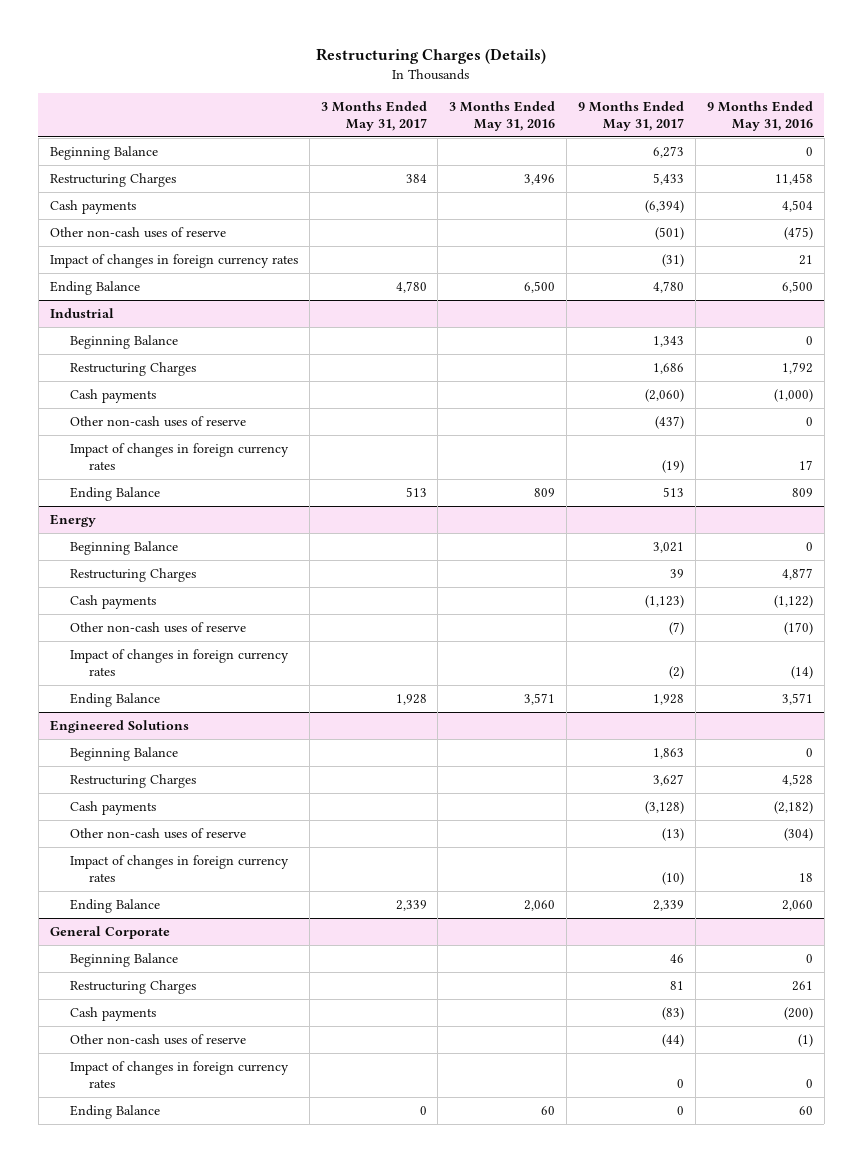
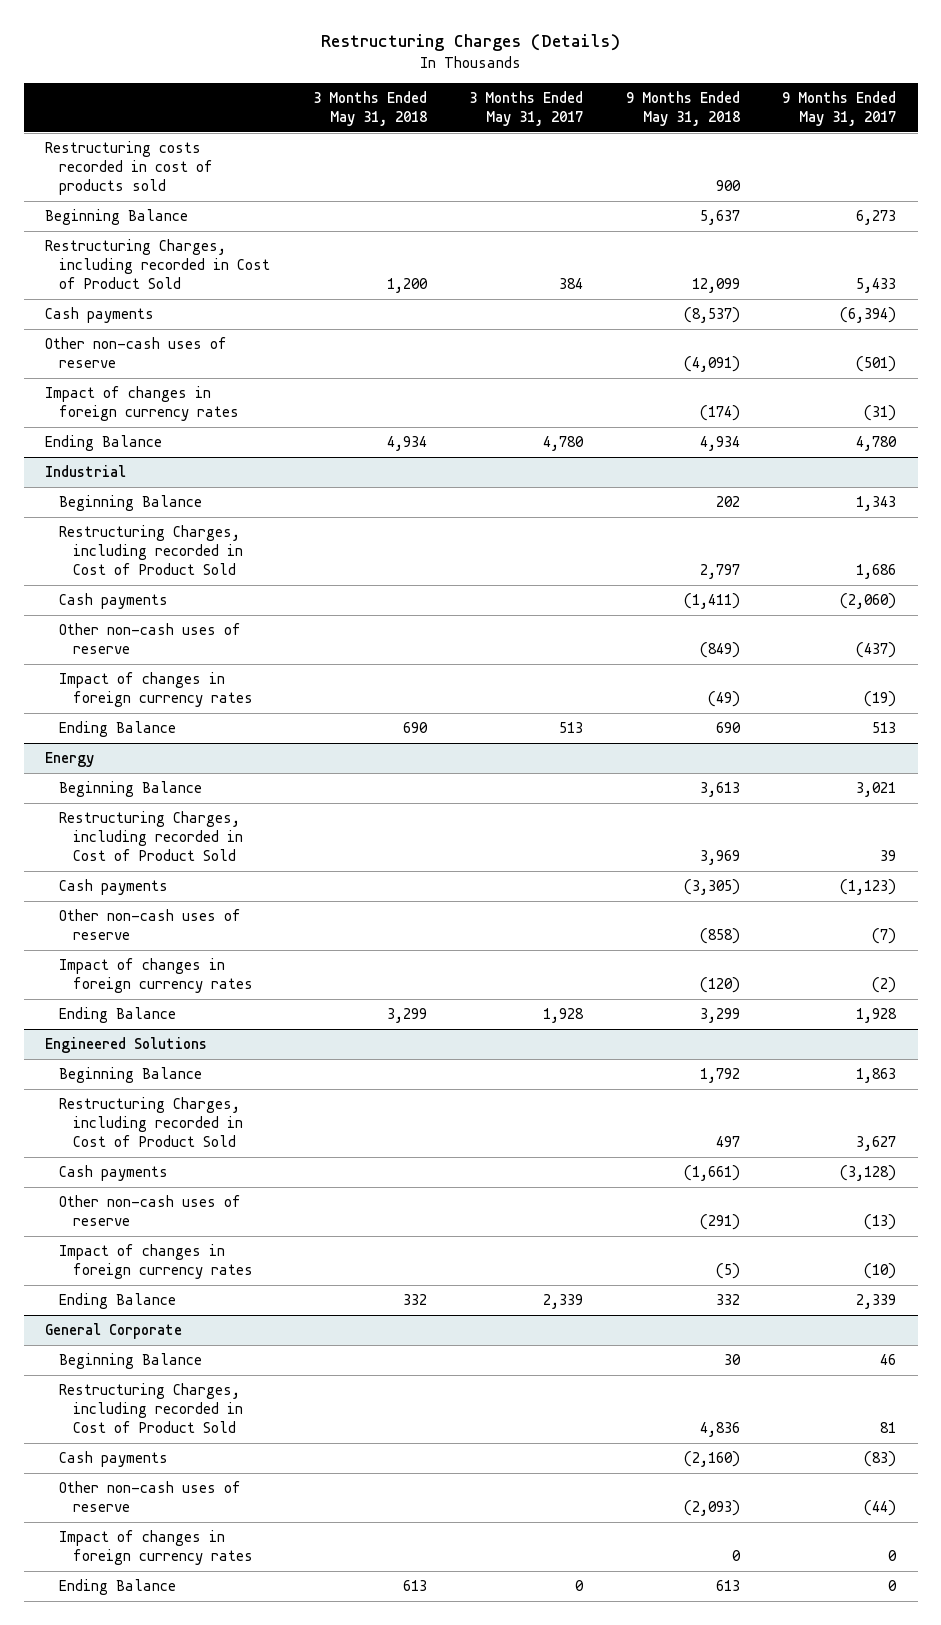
[449,100,556,132] 3 Months Ended May 31, 2016 -> none
[706,100,813,132] 9 Months Ended May 31, 2016 -> none
none -> [312,91,427,126] 3 Months Ended May 31, 2018
none -> [625,91,740,126] 9 Months Ended May 31, 2018
none -> [45,141,213,195] Restructuring costs recorded in cost of products sold
[49,172,176,187] Restructuring Charges -> [45,239,270,289] Restructuring Charges, including recorded in Cost of Product Sold
[69,361,196,376] Restructuring Charges -> [58,525,243,575] Restructuring Charges, including recorded in Cost of Product Sold
[69,567,196,582] Restructuring Charges -> none
none -> [58,811,243,861] Restructuring Charges, including recorded in Cost of Product Sold
[69,773,196,788] Restructuring Charges -> [58,1097,243,1147] Restructuring Charges, including recorded in Cost of Product Sold
[69,979,196,994] Restructuring Charges -> none
none -> [58,1383,243,1433] Restructuring Charges, including recorded in Cost of Product Sold

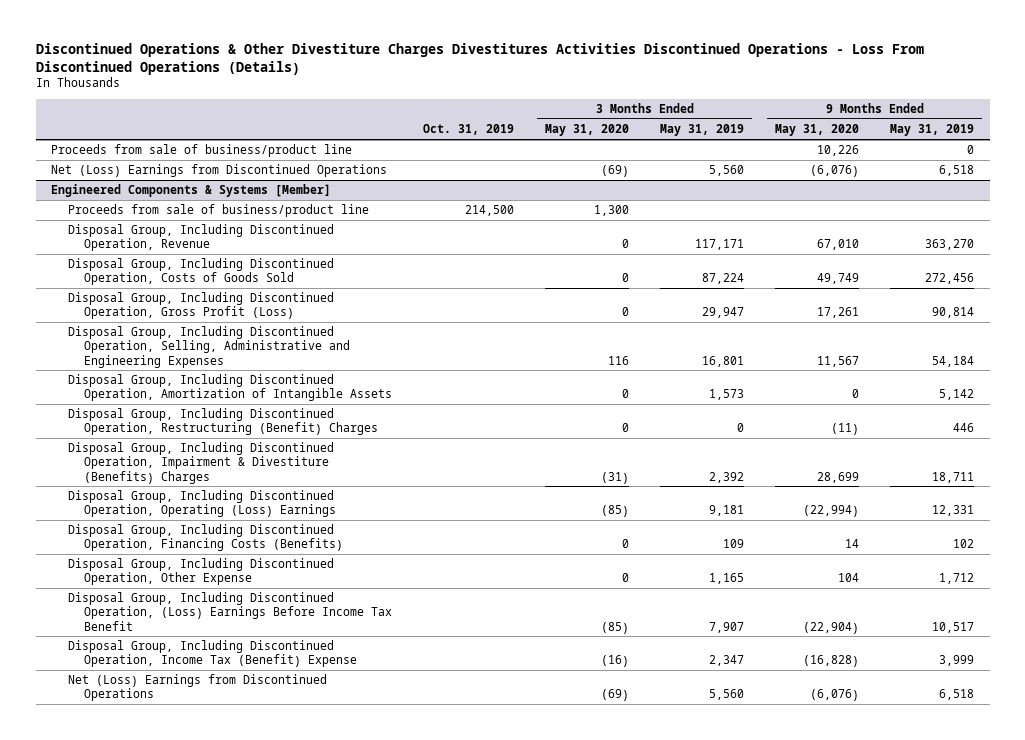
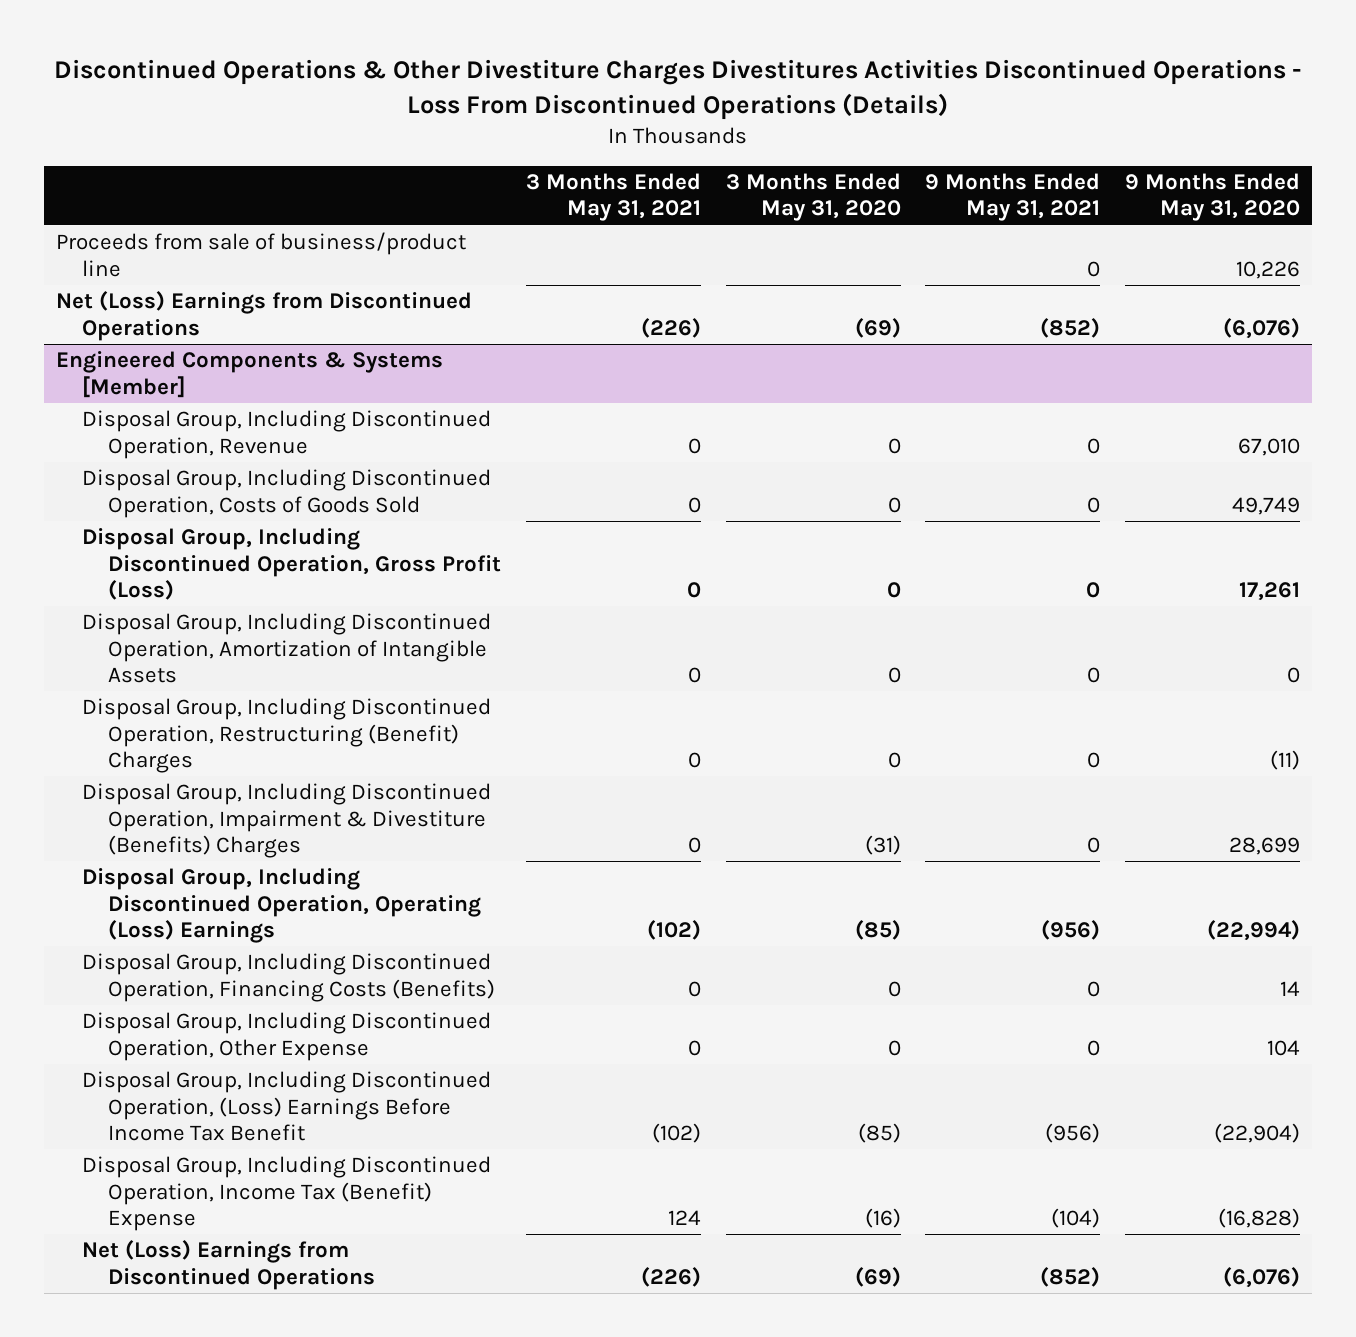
[423,124,515,136] Oct. 31, 2019 -> none
[660,124,745,137] May 31, 2019 -> none
[890,124,975,137] May 31, 2019 -> none
none -> [526,173,702,222] 3 Months Ended May 31, 2021
none -> [925,173,1101,222] 9 Months Ended May 31, 2021
[67,204,369,218] Proceeds from sale of business/product line -> none
[67,326,350,368] Disposal Group, Including Discontinued Operation, Selling, Administrative and Engineering Expenses -> none

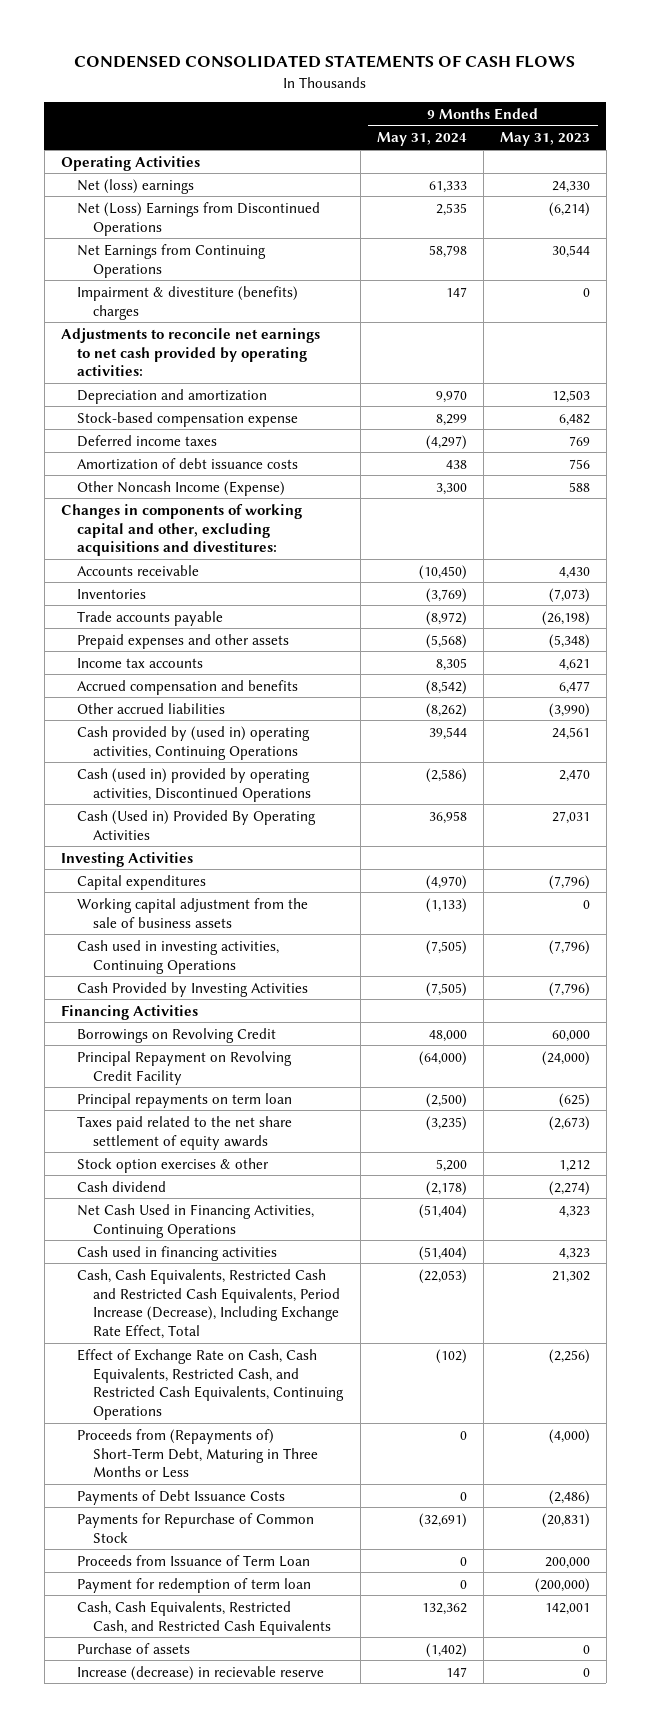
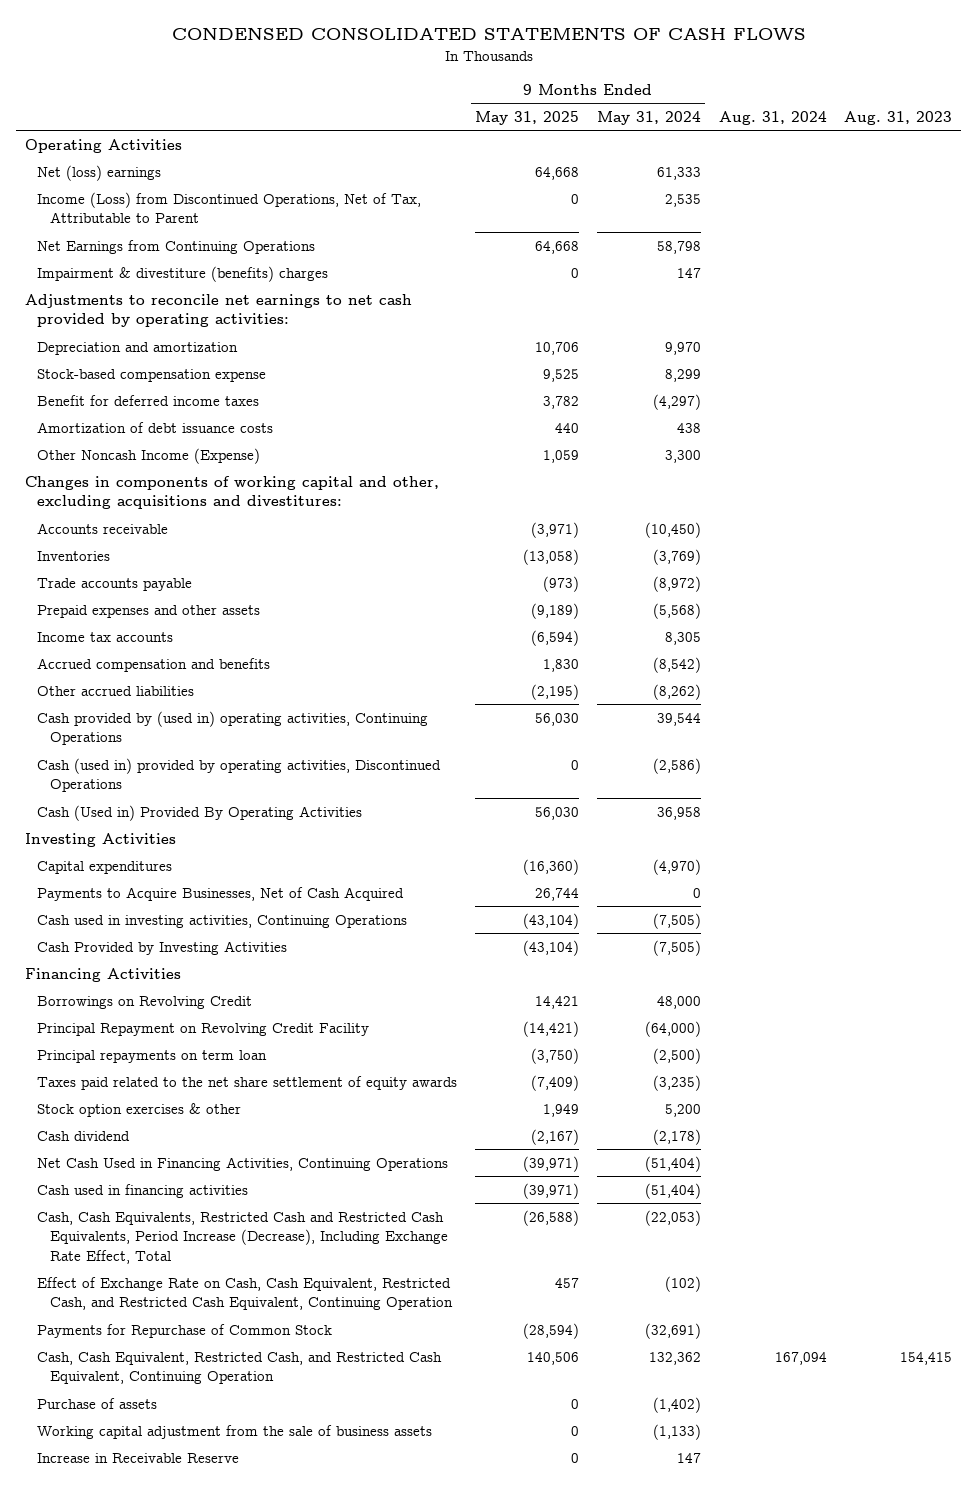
[499,132,590,147] May 31, 2023 -> none
none -> [475,110,580,125] May 31, 2025
none -> [718,110,827,125] Aug. 31, 2024
none -> [844,110,953,125] Aug. 31, 2023
[77,201,321,236] Net (Loss) Earnings from Discontinued Operations -> [37,191,422,224] Income (Loss) from Discontinued Operations, Net of Tax, Attributable to Parent
[77,434,218,447] Deferred income taxes -> [37,394,260,406] Benefit for deferred income taxes
none -> [37,886,405,901] Payments to Acquire Businesses, Net of Cash Acquired
[77,1428,319,1479] Proceeds from (Repayments of) Short-Term Debt, Maturing in Three Months or Less -> none
[77,1489,286,1505] Payments of Debt Issuance Costs -> none
[77,1348,345,1421] Effect of Exchange Rate on Cash, Cash Equivalents, Restricted Cash, and Restricted Cash Equivalents, Continuing Operations -> [37,1276,453,1311] Effect of Exchange Rate on Cash, Cash Equivalent, Restricted Cash, and Restricted Cash Equivalent, Continuing Operation
[77,1554,311,1567] Proceeds from Issuance of Term Loan -> none
[77,1577,312,1593] Payment for redemption of term loan -> none
[77,1600,332,1635] Cash, Cash Equivalents, Restricted Cash, and Restricted Cash Equivalents -> [37,1351,443,1385] Cash, Cash Equivalent, Restricted Cash, and Restricted Cash Equivalent, Continuing Operation
[77,897,309,928] Working capital adjustment from the sale of business assets -> [37,1424,433,1439] Working capital adjustment from the sale of business assets
[77,1665,325,1681] Increase (decrease) in recievable reserve -> [37,1452,240,1463] Increase in Receivable Reserve

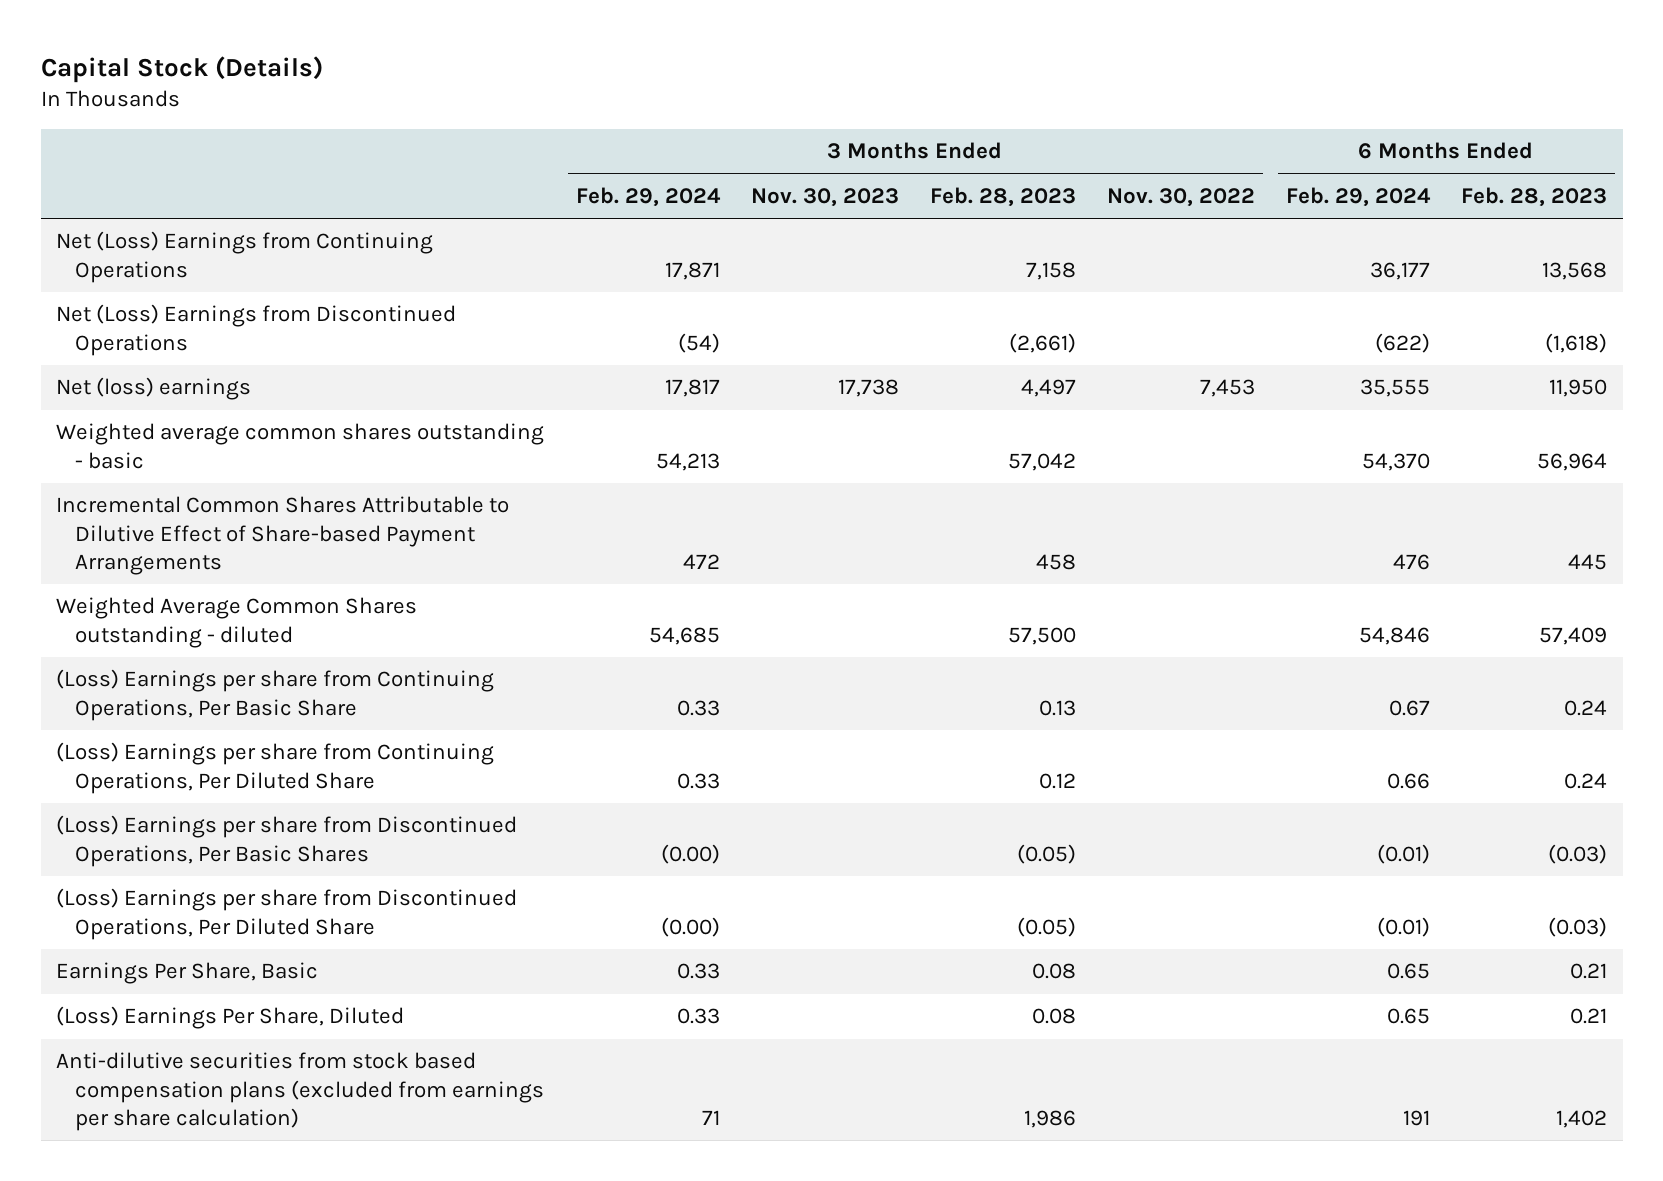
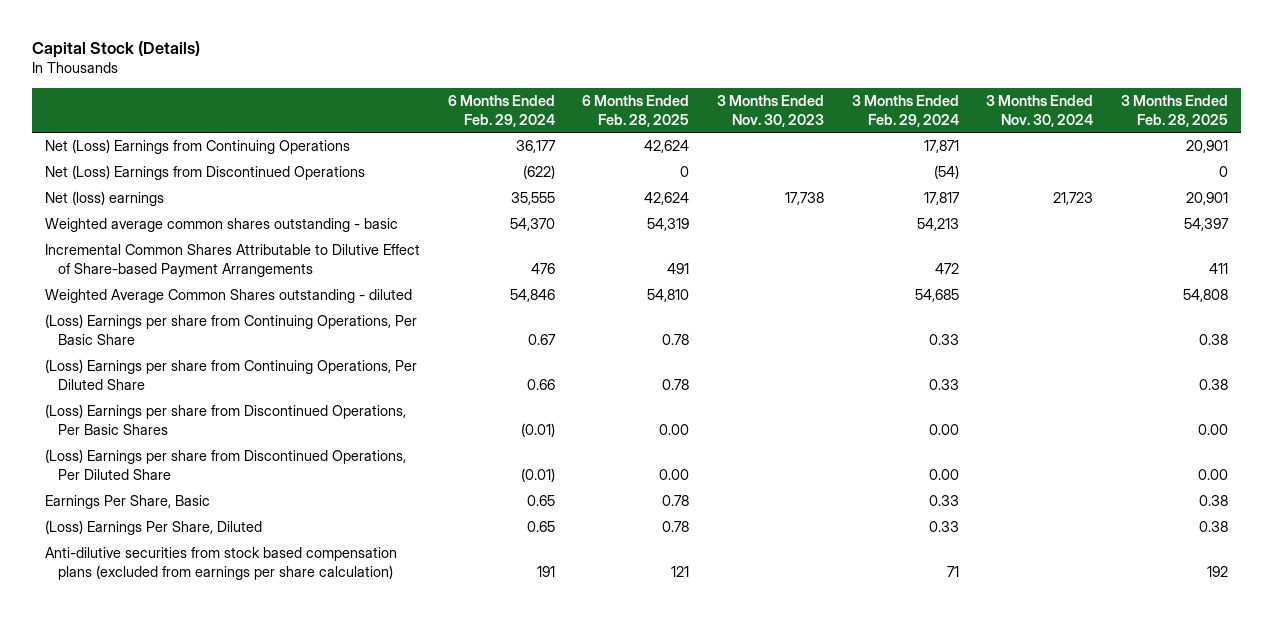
[929,186,1076,207] Feb. 28, 2023 -> none
[1106,187,1255,207] Nov. 30, 2022 -> none
[1461,186,1608,207] Feb. 28, 2023 -> none
none -> [582,95,690,127] 6 Months Ended Feb. 28, 2025
none -> [986,95,1094,127] 3 Months Ended Nov. 30, 2024
none -> [1120,95,1228,127] 3 Months Ended Feb. 28, 2025
[660,843,720,864] (0.00) -> [928,423,959,435] 0.00
[660,916,720,937] (0.00) -> [928,468,959,480] 0.00

